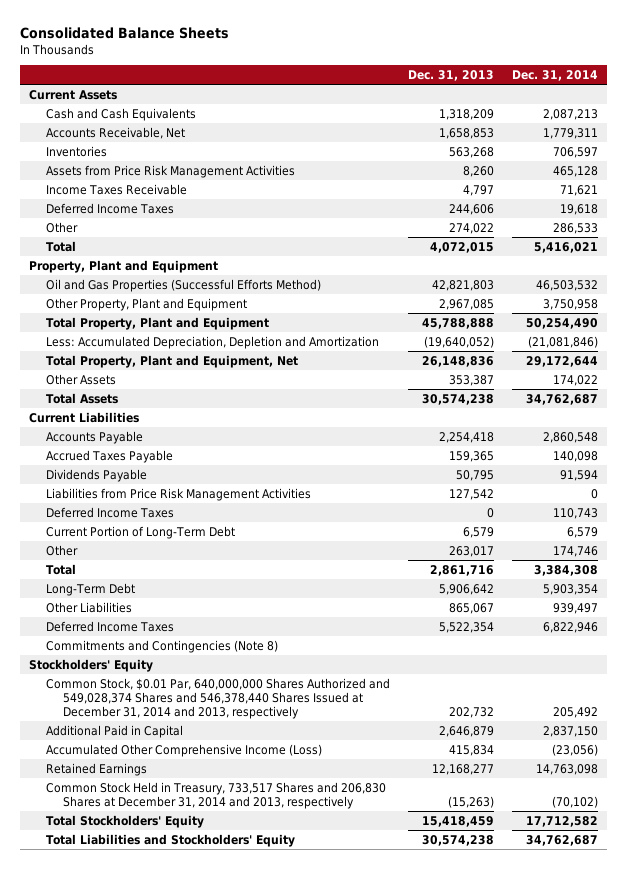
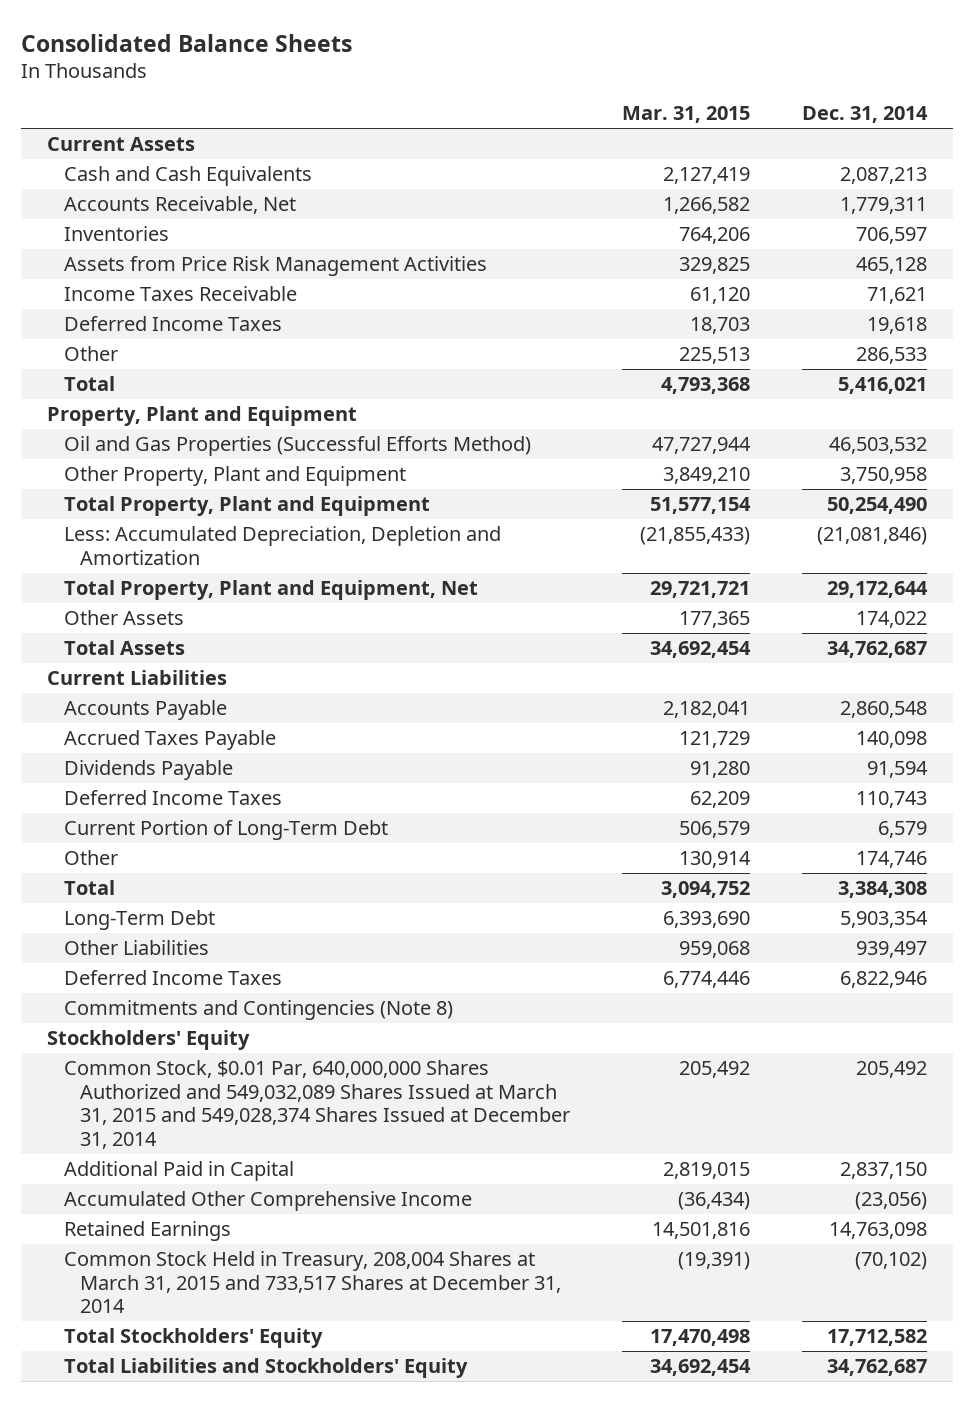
[407,70,494,82] Dec. 31, 2013 -> none
none -> [622,106,751,124] Mar. 31, 2015
[46,487,312,501] Liabilities from Price Risk Management Activities -> none
[46,677,391,719] Common Stock, $0.01 Par, 640,000,000 Shares Authorized and 549,028,374 Shares and 546,378,440 Shares Issued at December 31, 2014 and 2013, respectively -> [63,1060,571,1150] Common Stock, $0.01 Par, 640,000,000 Shares Authorized and 549,032,089 Shares Issued at March 31, 2015 and 549,028,374 Shares Issued at December 31, 2014
[46,743,323,757] Accumulated Other Comprehensive Income (Loss) -> [63,1191,472,1212] Accumulated Other Comprehensive Income
[46,781,387,809] Common Stock Held in Treasury, 733,517 Shares and 206,830 Shares at December 31, 2014 and 2013, respectively -> [63,1251,562,1314] Common Stock Held in Treasury, 208,004 Shares at March 31, 2015 and 733,517 Shares at December 31, 2014

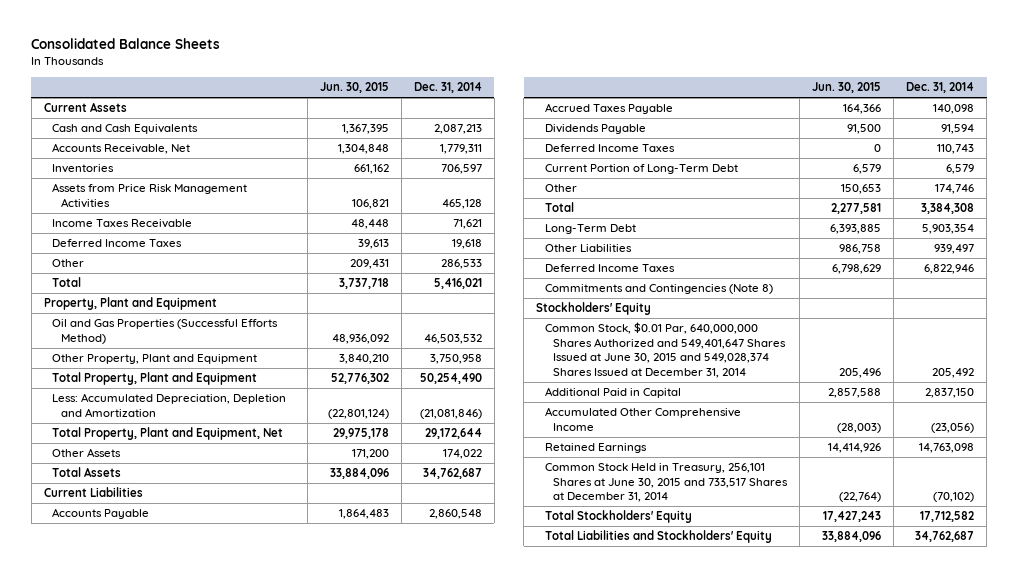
[622,106,751,124] Mar. 31, 2015 -> none
none -> [319,82,389,94] Jun. 30, 2015
[63,1060,571,1150] Common Stock, $0.01 Par, 640,000,000 Shares Authorized and 549,032,089 Shares Issued at March 31, 2015 and 549,028,374 Shares Issued at December 31, 2014 -> [544,322,787,379] Common Stock, $0.01 Par, 640,000,000 Shares Authorized and 549,401,647 Shares Issued at June 30, 2015 and 549,028,374 Shares Issued at December 31, 2014
[63,1251,562,1314] Common Stock Held in Treasury, 208,004 Shares at March 31, 2015 and 733,517 Shares at December 31, 2014 -> [544,463,789,503] Common Stock Held in Treasury, 256,101 Shares at June 30, 2015 and 733,517 Shares at December 31, 2014

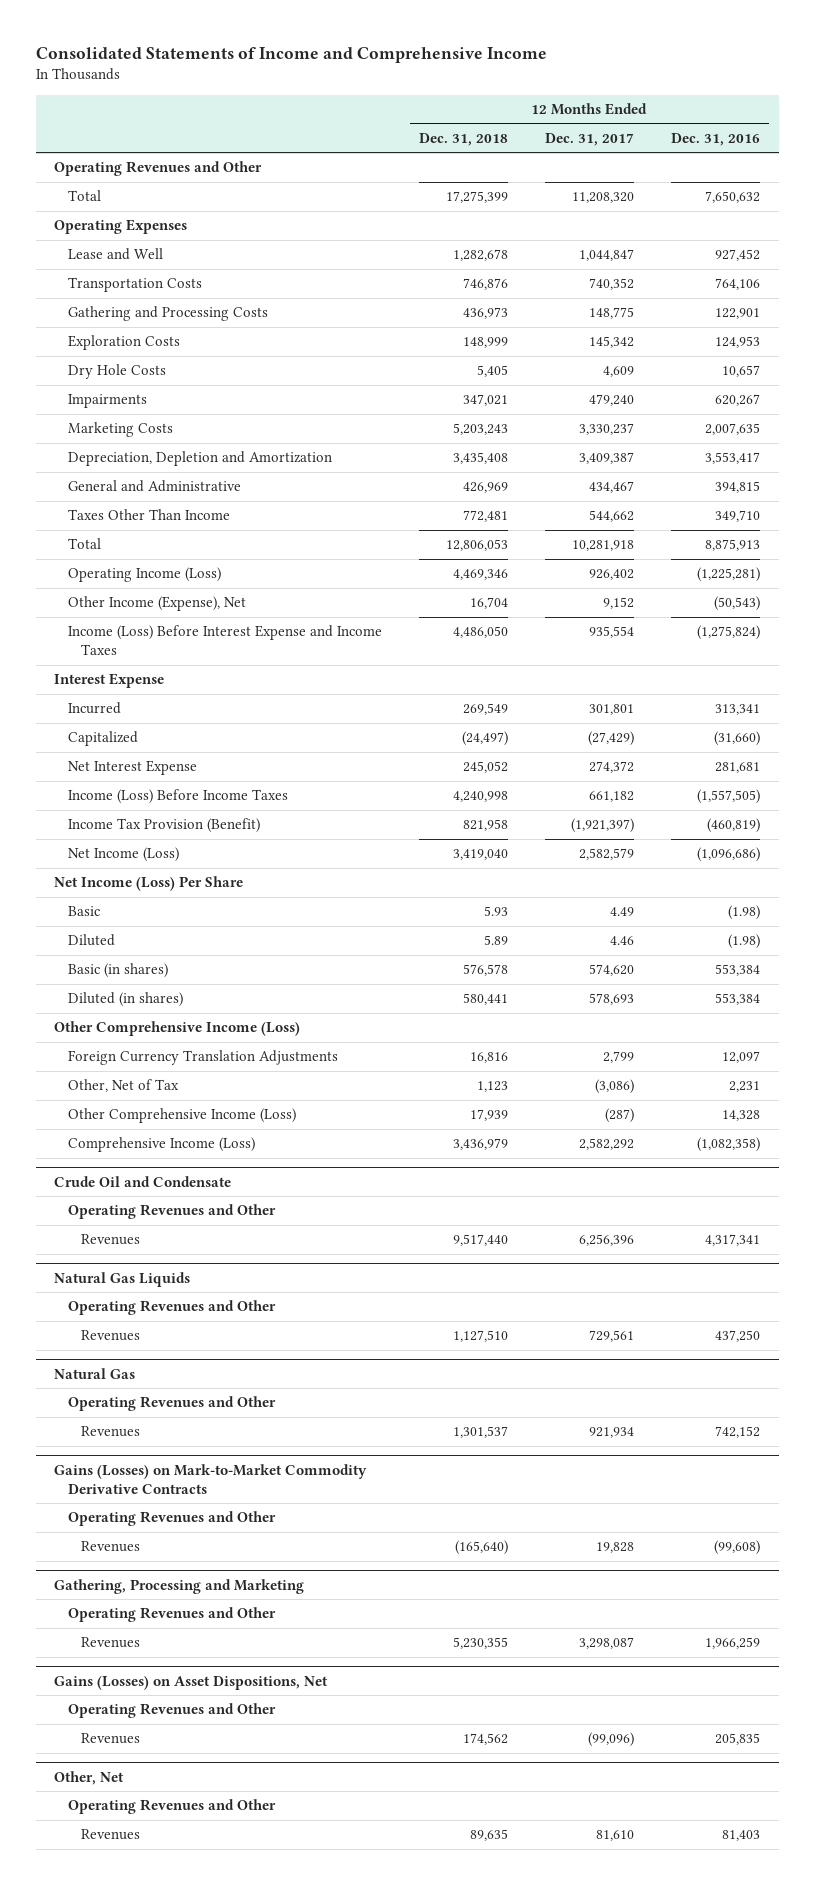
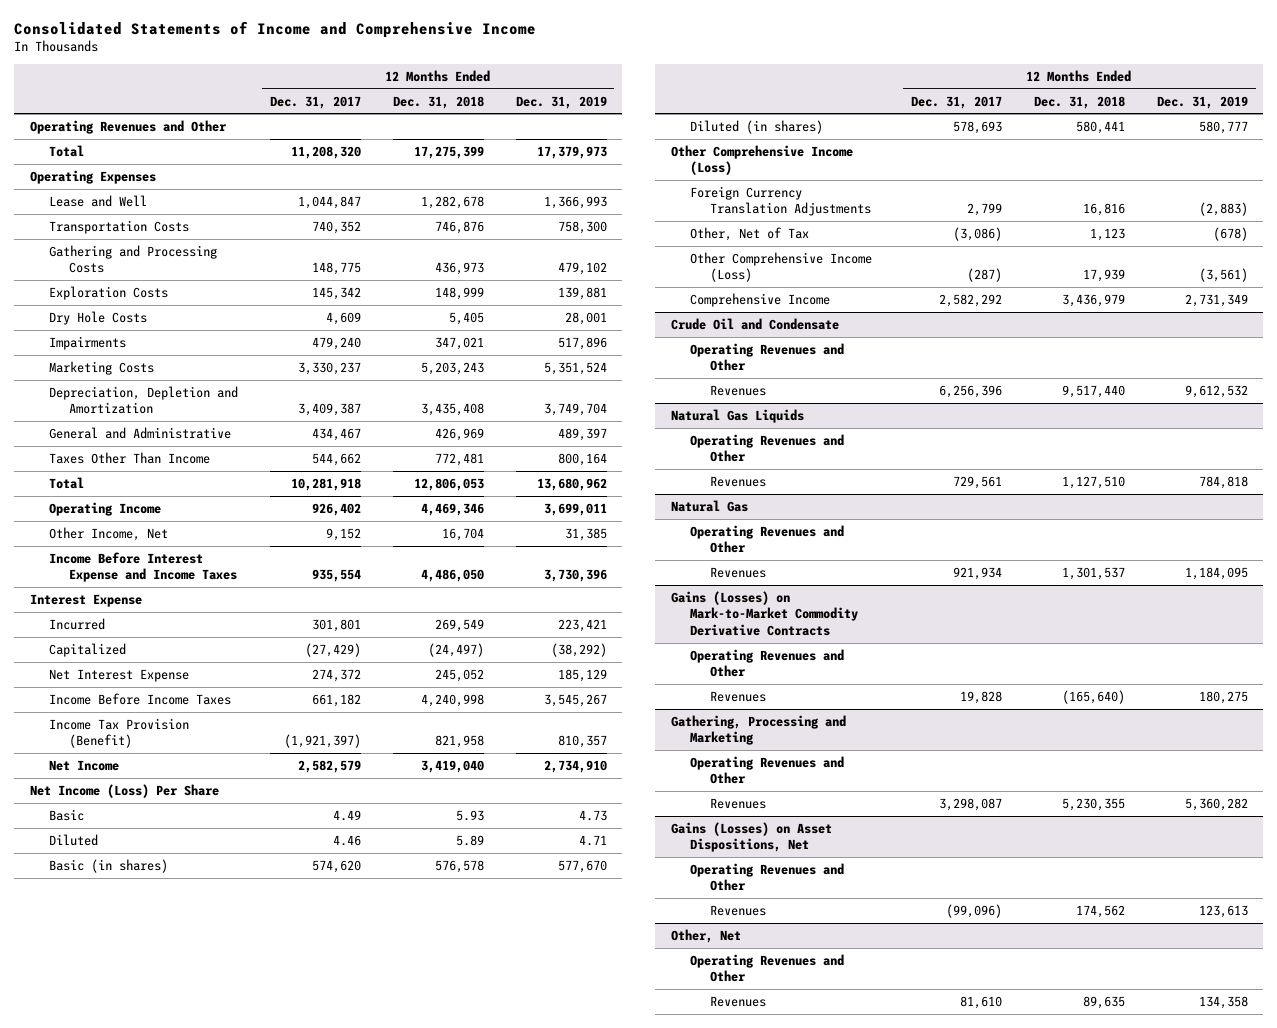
[671,132,761,146] Dec. 31, 2016 -> none
none -> [515,95,607,109] Dec. 31, 2019
[67,567,221,583] Operating Income (Loss) -> [49,501,162,516] Operating Income
[67,596,246,612] Other Income (Expense), Net -> [49,526,169,541] Other Income, Net
[67,625,382,656] Income (Loss) Before Interest Expense and Income Taxes -> [49,551,237,583] Income Before Interest Expense and Income Taxes
[67,789,288,805] Income (Loss) Before Income Taxes -> [49,692,232,705] Income Before Income Taxes
[67,847,179,863] Net Income (Loss) -> [49,759,120,771] Net Income
[67,1137,255,1153] Comprehensive Income (Loss) -> [690,292,831,307] Comprehensive Income

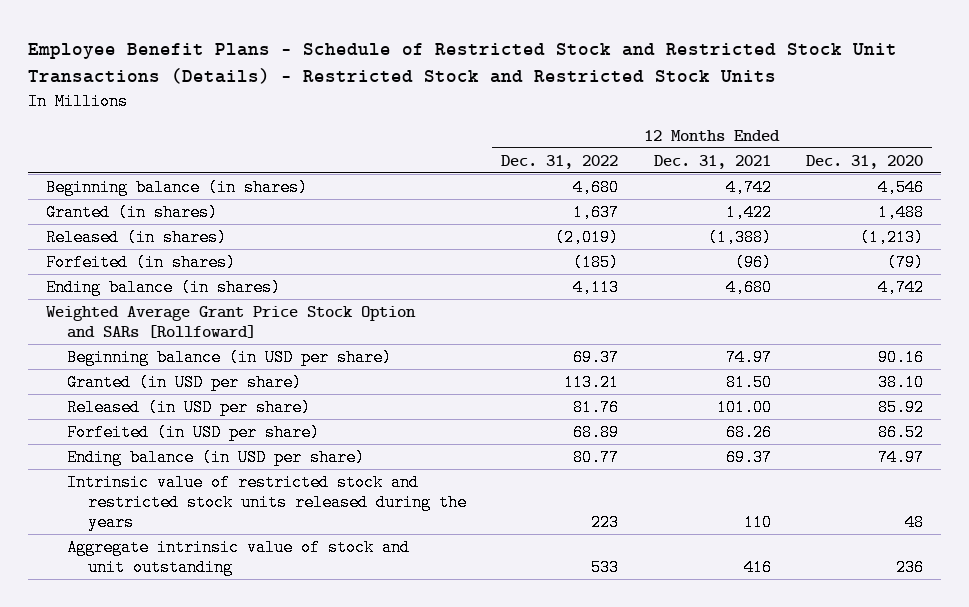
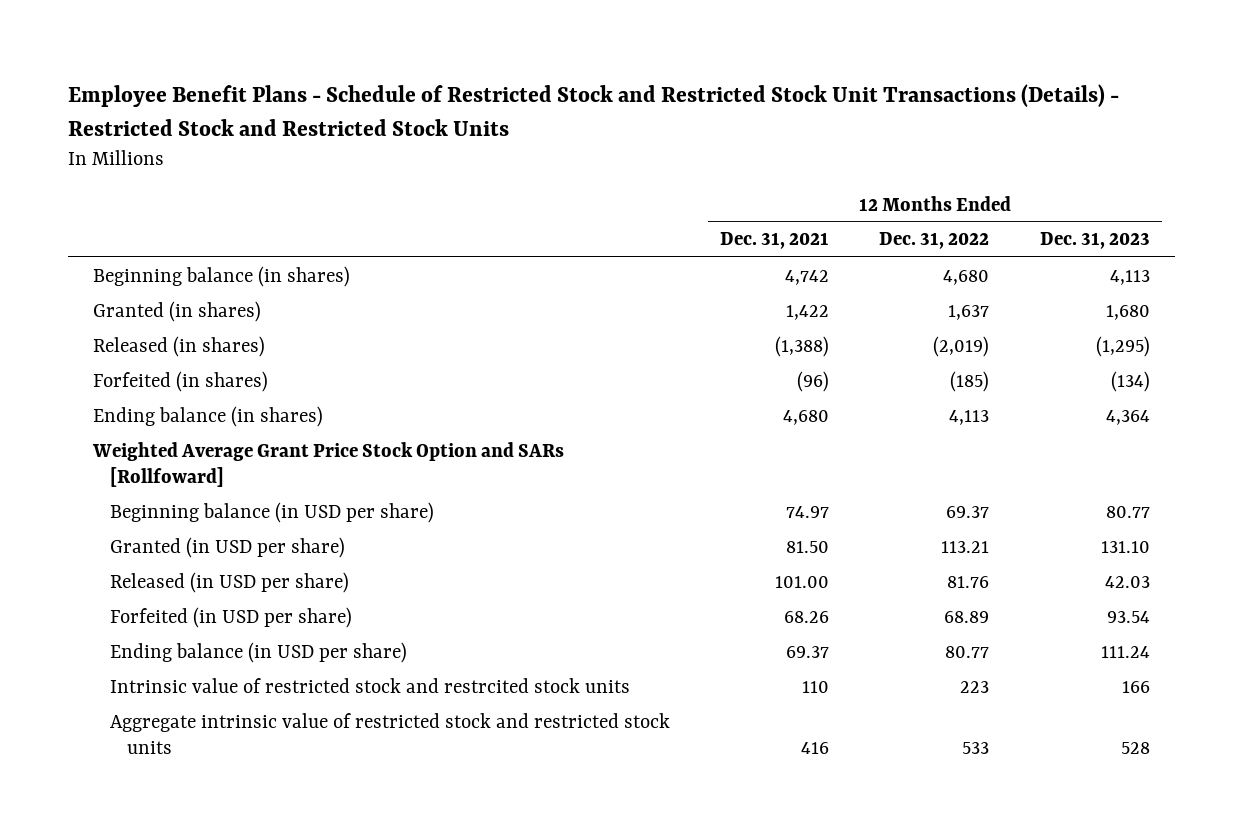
[805,154,923,169] Dec. 31, 2020 -> none
none -> [1039,232,1150,250] Dec. 31, 2023
[66,473,467,532] Intrinsic value of restricted stock and restricted stock units released during the years -> [109,677,630,693] Intrinsic value of restricted stock and restrcited stock units
[66,538,410,576] Aggregate intrinsic value of stock and unit outstanding -> [109,712,670,754] Aggregate intrinsic value of restricted stock and restricted stock units

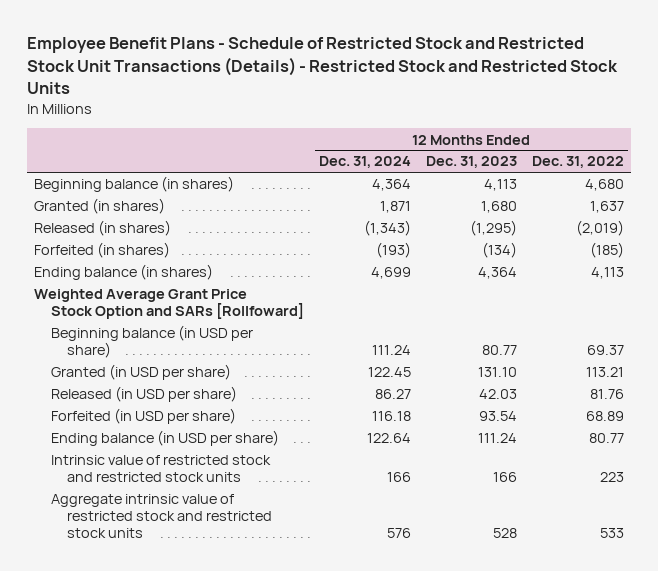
[720,232,830,250] Dec. 31, 2021 -> none
none -> [318,156,411,169] Dec. 31, 2024
[109,677,630,693] Intrinsic value of restricted stock and restrcited stock units -> [50,455,271,483] Intrinsic value of restricted stock and restricted stock units

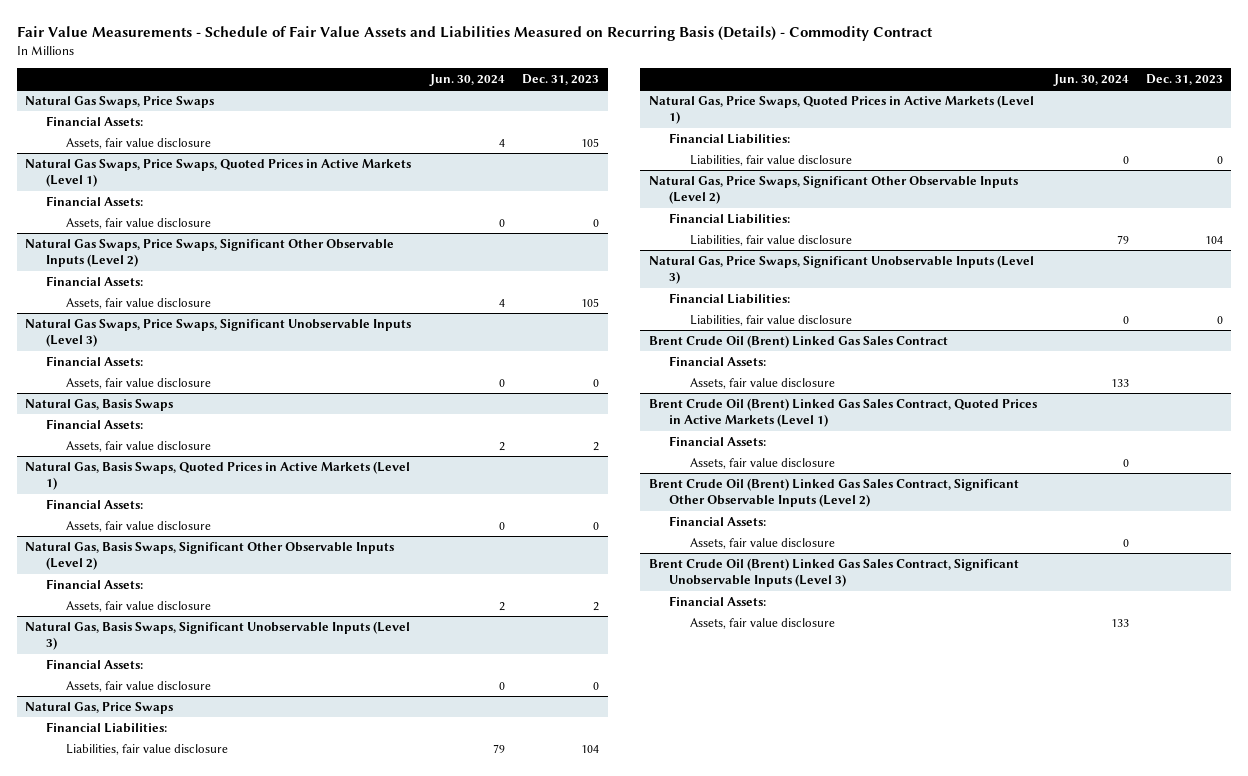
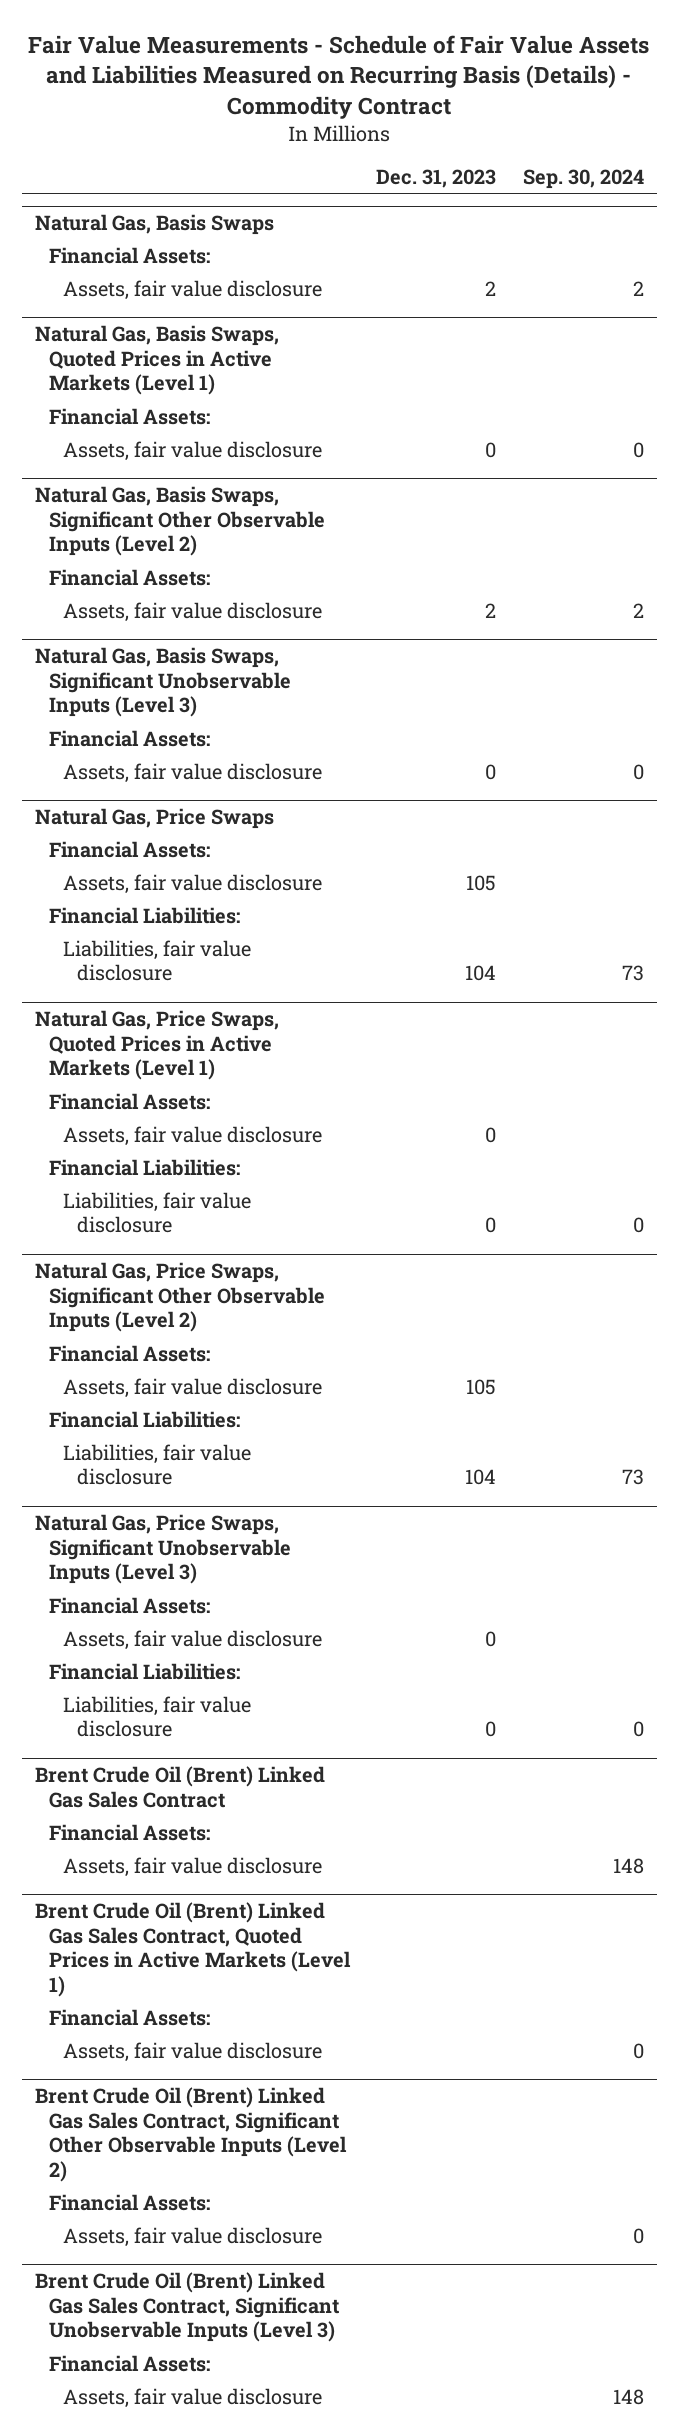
[429,74,506,87] Jun. 30, 2024 -> none
none -> [522,168,644,189] Sep. 30, 2024
[25,95,215,108] Natural Gas Swaps, Price Swaps -> none
[45,115,143,126] Financial Assets: -> none
[66,137,212,149] Assets, fair value disclosure -> none
[25,158,412,188] Natural Gas Swaps, Price Swaps, Quoted Prices in Active Markets (Level 1) -> none
[45,195,143,206] Financial Assets: -> none
[66,217,212,229] Assets, fair value disclosure -> none
[25,238,395,268] Natural Gas Swaps, Price Swaps, Significant Other Observable Inputs (Level 2) -> none
[45,275,143,286] Financial Assets: -> none
[66,297,212,309] Assets, fair value disclosure -> none
[25,318,412,348] Natural Gas Swaps, Price Swaps, Significant Unobservable Inputs (Level 3) -> none
[45,355,143,366] Financial Assets: -> none
[66,377,212,389] Assets, fair value disclosure -> none
none -> [49,840,211,858] Financial Assets:
none -> [62,873,322,894] Assets, fair value disclosure
none -> [49,1092,211,1110] Financial Assets:
none -> [62,1125,322,1146] Assets, fair value disclosure
none -> [49,1344,211,1362] Financial Assets:
none -> [62,1377,322,1398] Assets, fair value disclosure
none -> [49,1596,211,1614] Financial Assets:
none -> [62,1629,322,1650] Assets, fair value disclosure

